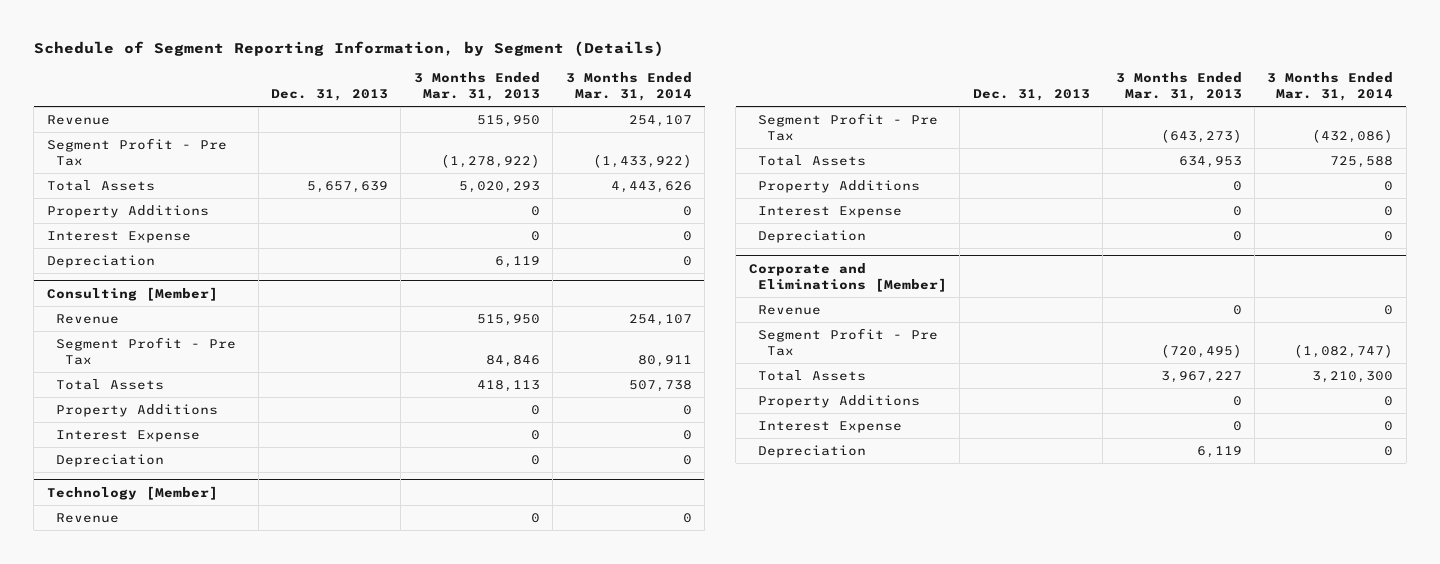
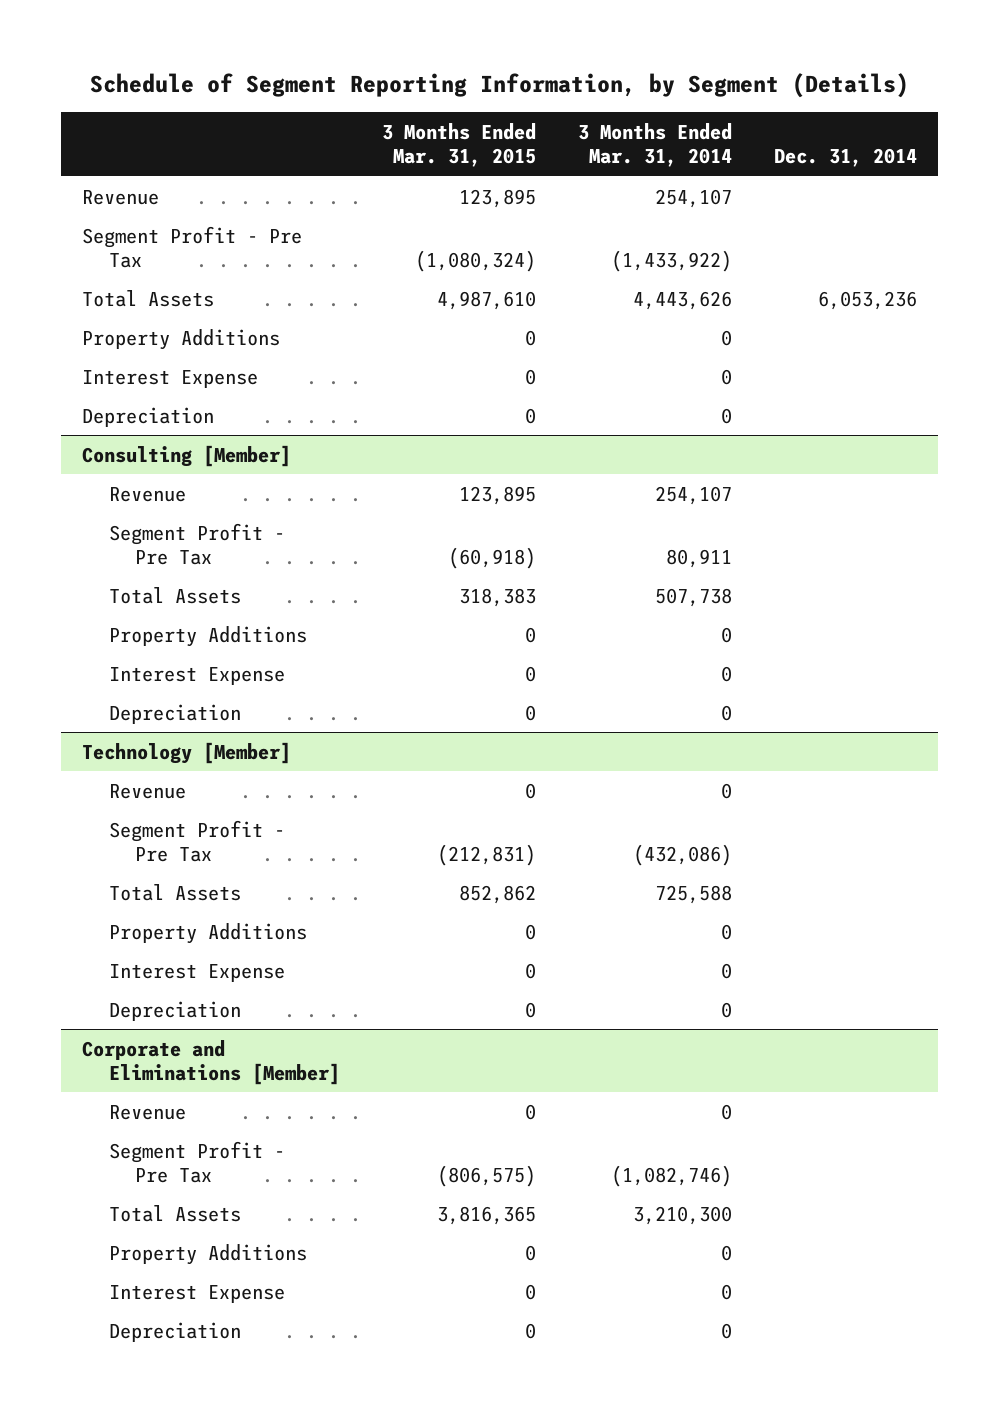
[270,89,388,102] Dec. 31, 2013 -> none
[413,72,540,102] 3 Months Ended Mar. 31, 2013 -> none
none -> [381,122,536,167] 3 Months Ended Mar. 31, 2015
none -> [773,147,917,167] Dec. 31, 2014
[1294,343,1394,358] (1,082,747) -> [610,1164,732,1187] (1,082,746)

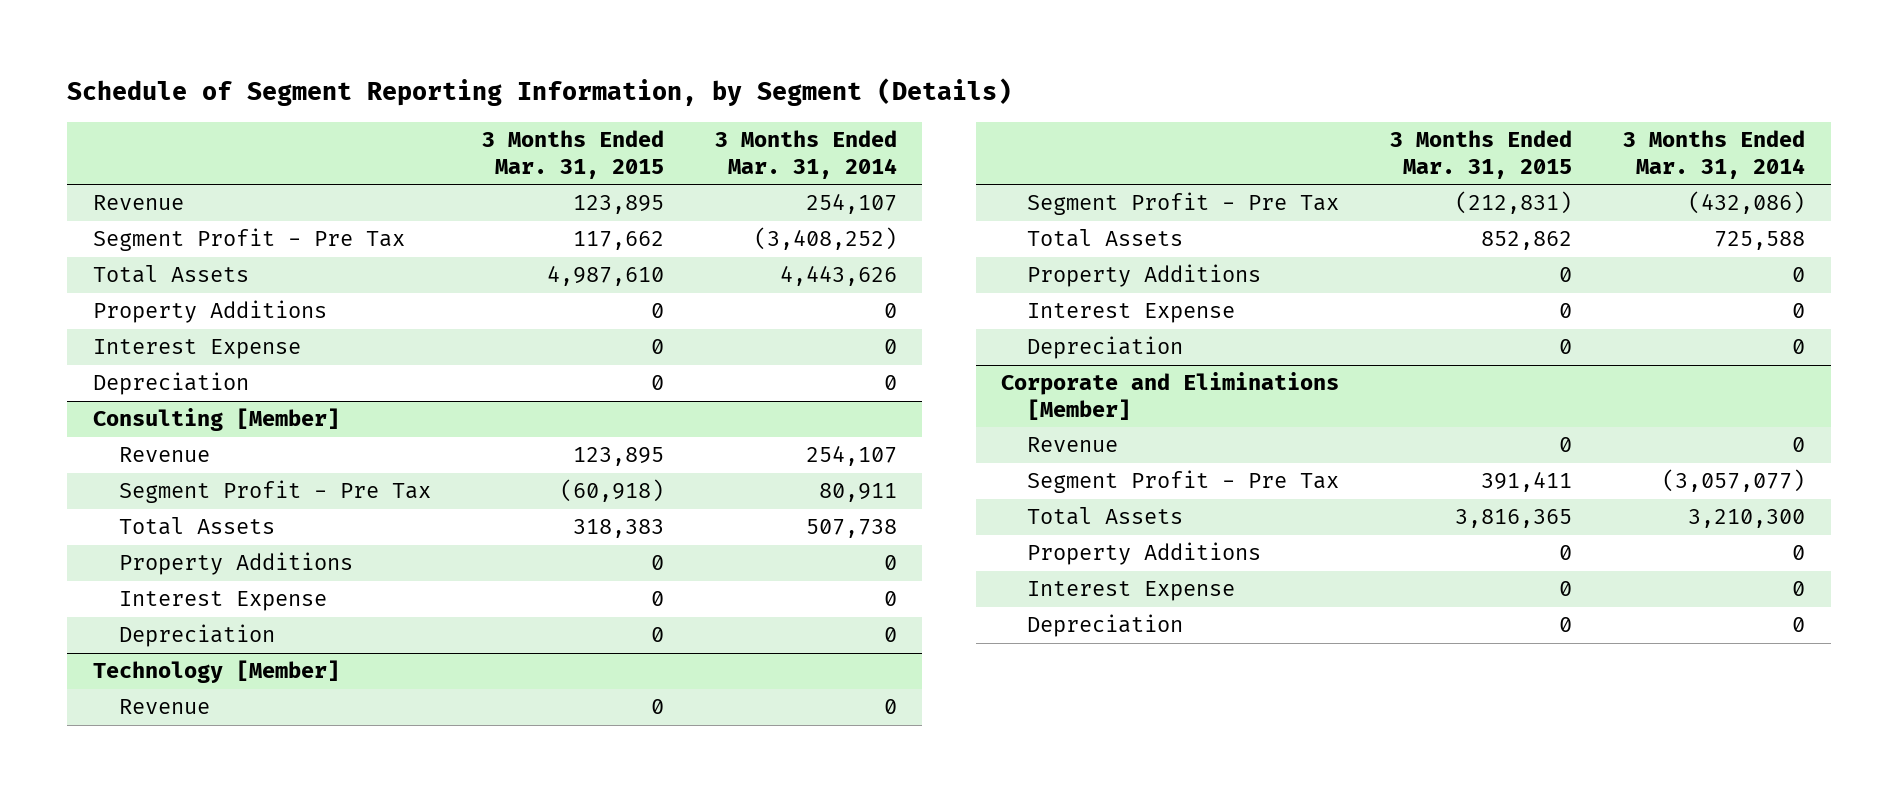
[773,147,917,167] Dec. 31, 2014 -> none
[414,249,536,272] (1,080,324) -> [572,231,664,251] 117,662
[610,249,732,272] (1,433,922) -> [753,227,897,251] (3,408,252)
[436,1164,536,1187] (806,575) -> [1481,472,1573,493] 391,411
[610,1164,732,1187] (1,082,746) -> [1662,469,1806,493] (3,057,077)

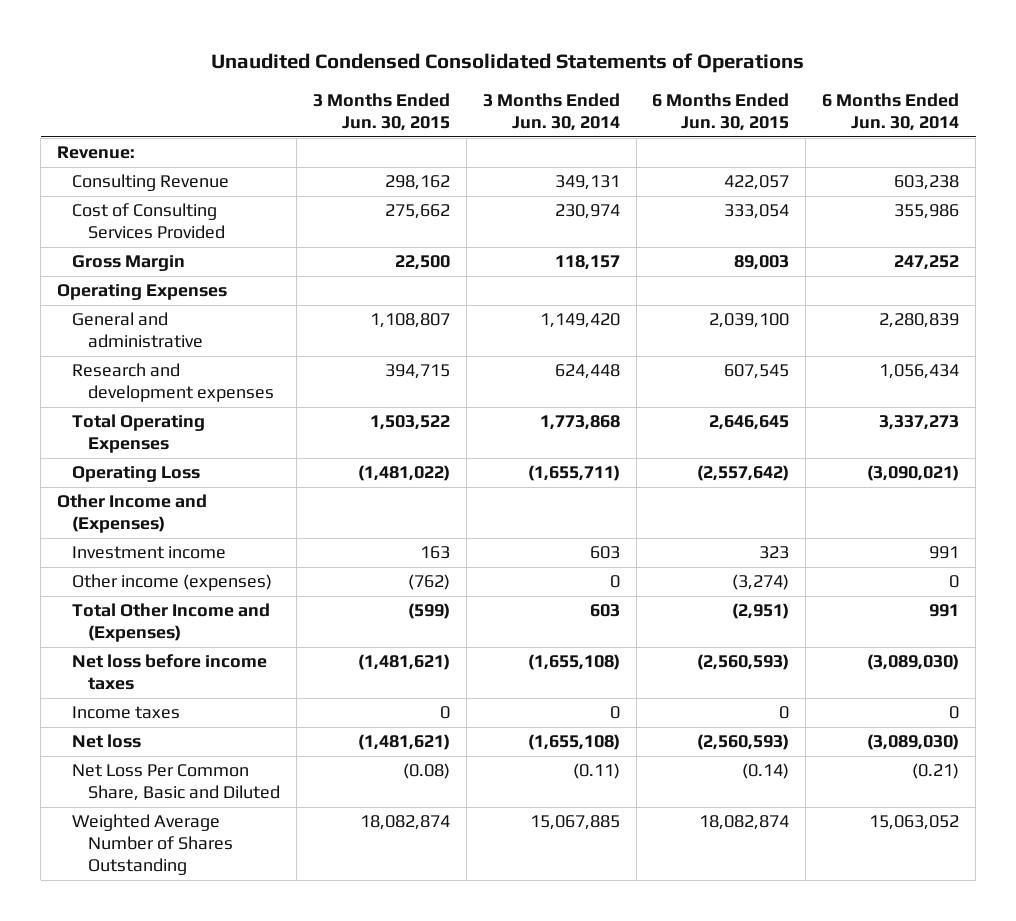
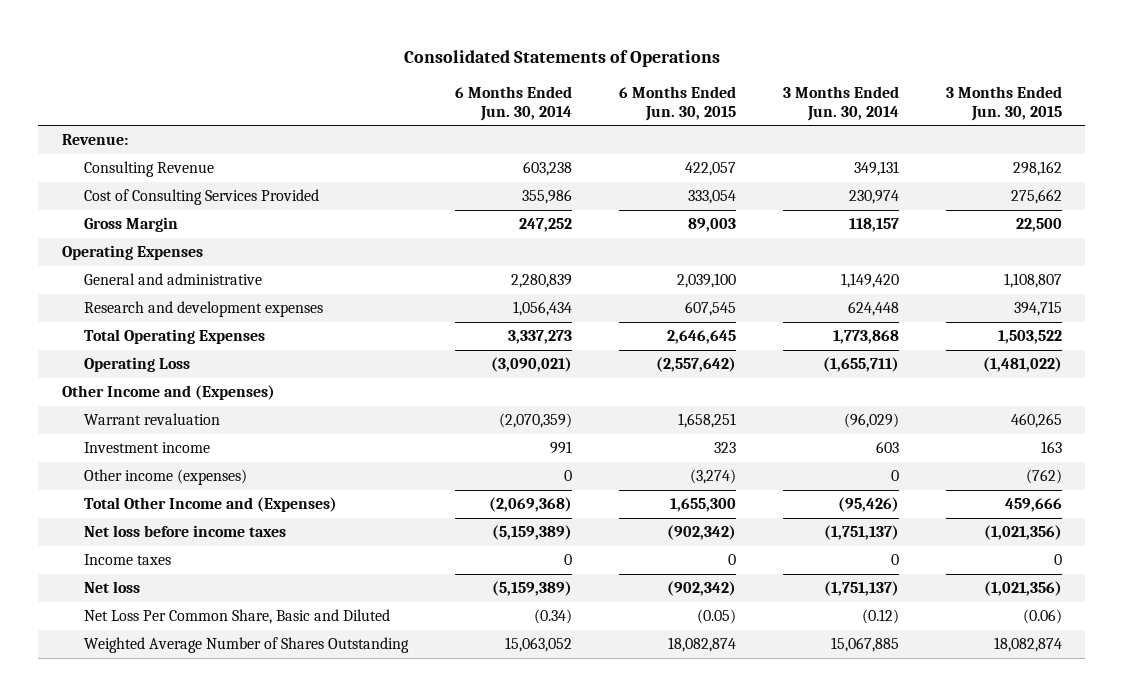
[211,53,805,74] Unaudited Condensed Consolidated Statements of Operations -> [403,49,720,67] Consolidated Statements of Operations
none -> [83,413,220,426] Warrant revaluation
[407,603,450,620] (599) -> [1004,498,1062,513] 459,666
[589,604,620,618] 603 -> [837,497,899,513] (95,426)
[732,603,790,620] (2,951) -> [669,498,736,513] 1,655,300
[929,604,960,618] 991 -> [488,497,572,513] (2,069,368)
[357,654,450,671] (1,481,621) -> [983,525,1062,541] (1,021,356)
[527,654,620,671] (1,655,108) -> [823,525,899,541] (1,751,137)
[697,654,790,671] (2,560,593) -> [666,525,736,541] (902,342)
[867,654,960,671] (3,089,030) -> [491,525,572,541] (5,159,389)
[357,734,450,751] (1,481,621) -> [983,581,1062,597] (1,021,356)
[527,734,620,751] (1,655,108) -> [823,581,899,597] (1,751,137)
[697,734,790,751] (2,560,593) -> [666,581,736,597] (902,342)
[867,734,960,751] (3,089,030) -> [491,581,572,597] (5,159,389)
[402,763,450,780] (0.08) -> [1022,609,1062,625] (0.06)
[572,763,620,780] (0.11) -> [861,609,899,625] (0.12)
[742,763,790,780] (0.14) -> [696,609,736,625] (0.05)
[912,763,960,780] (0.21) -> [533,609,572,625] (0.34)

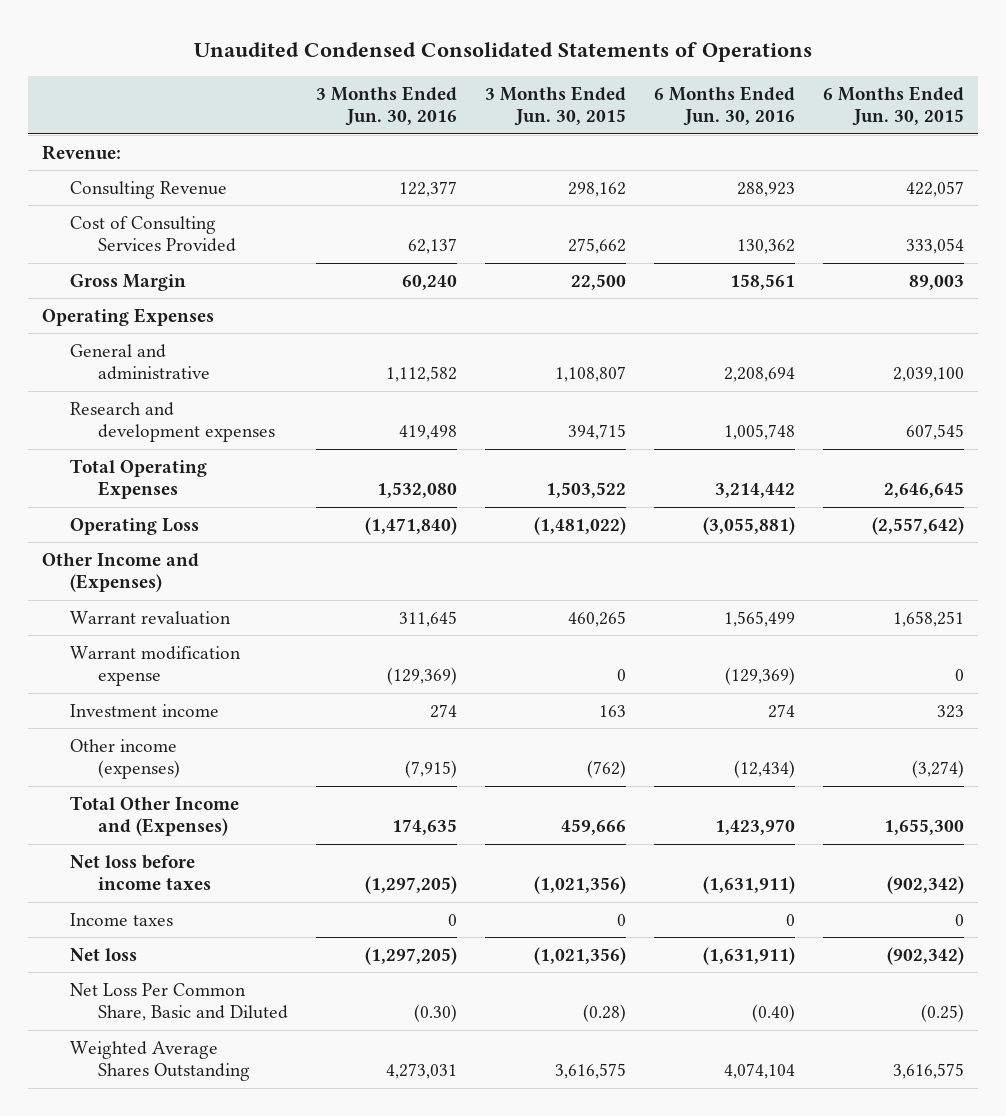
[403,49,720,67] Consolidated Statements of Operations -> [193,42,812,63] Unaudited Condensed Consolidated Statements of Operations
[454,85,572,121] 6 Months Ended Jun. 30, 2014 -> none
[782,85,899,121] 3 Months Ended Jun. 30, 2014 -> none
none -> [316,86,458,127] 3 Months Ended Jun. 30, 2016
none -> [653,86,795,127] 6 Months Ended Jun. 30, 2016
none -> [70,645,242,687] Warrant modification expense
[696,609,736,625] (0.05) -> [920,1004,964,1023] (0.25)
[1022,609,1062,625] (0.06) -> [583,1004,627,1023] (0.28)
[83,637,409,654] Weighted Average Number of Shares Outstanding -> [70,1040,251,1082] Weighted Average Shares Outstanding
[667,637,736,653] 18,082,874 -> [892,1063,964,1080] 3,616,575
[993,637,1062,653] 18,082,874 -> [555,1063,627,1080] 3,616,575

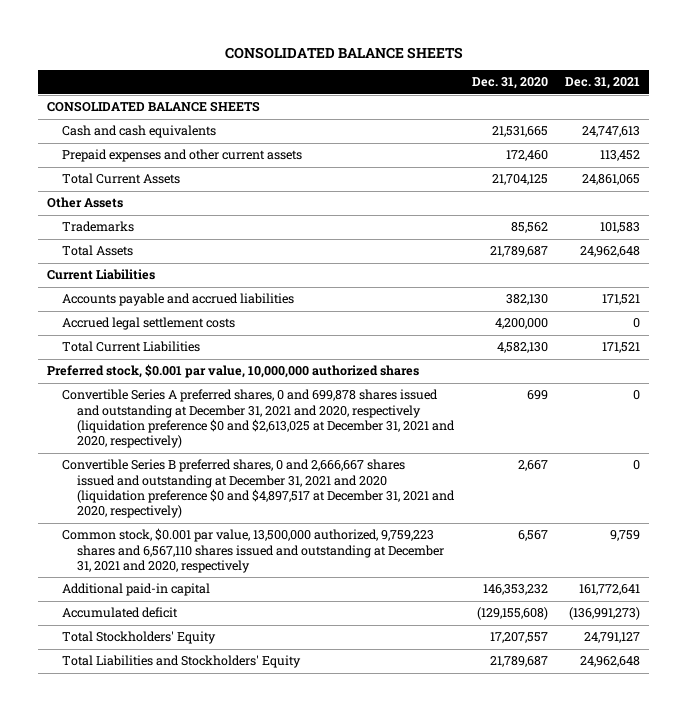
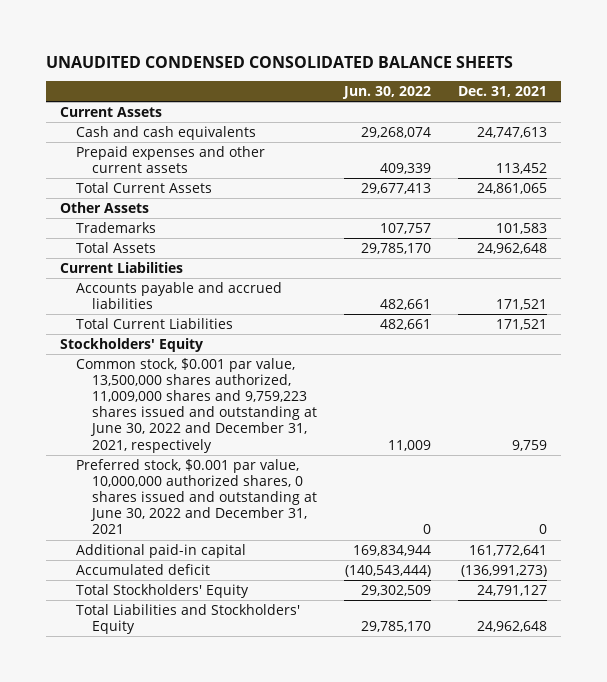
[224,46,463,59] CONSOLIDATED BALANCE SHEETS -> [46,55,514,68] UNAUDITED CONDENSED CONSOLIDATED BALANCE SHEETS
[471,77,548,90] Dec. 31, 2020 -> none
none -> [341,85,431,99] Jun. 30, 2022
[47,101,261,113] CONSOLIDATED BALANCE SHEETS -> none
none -> [60,106,163,117] Current Assets
[62,317,236,331] Accrued legal settlement costs -> none
[47,364,420,379] Preferred stock, $0.001 par value, 10,000,000 authorized shares -> none
[62,459,455,519] Convertible Series B preferred shares, 0 and 2,666,667 shares issued and outstanding at December 31, 2021 and 2020 (liquidation preference $0 and $4,897,517 at December 31, 2021 and 2020, respectively) -> none
none -> [60,337,204,352] Stockholders' Equity
[62,389,455,449] Convertible Series A preferred shares, 0 and 699,878 shares issued and outstanding at December 31, 2021 and 2020, respectively (liquidation preference $0 and $2,613,025 at December 31, 2021 and 2020, respectively) -> [75,357,317,453] Common stock, $0.001 par value, 13,500,000 shares authorized, 11,009,000 shares and 9,759,223 shares issued and outstanding at June 30, 2022 and December 31, 2021, respectively
[633,390,641,401] 0 -> [512,439,548,451] 9,759
[62,528,444,574] Common stock, $0.001 par value, 13,500,000 authorized, 9,759,223 shares and 6,567,110 shares issued and outstanding at December 31, 2021 and 2020, respectively -> [75,458,317,535] Preferred stock, $0.001 par value, 10,000,000 authorized shares, 0 shares issued and outstanding at June 30, 2022 and December 31, 2021
[610,530,641,542] 9,759 -> [539,524,548,535] 0

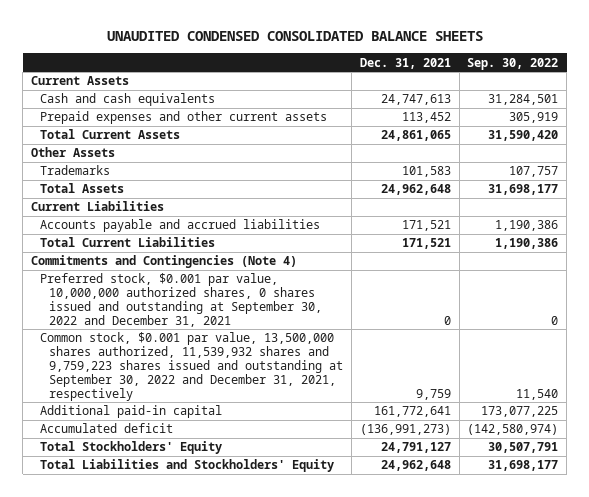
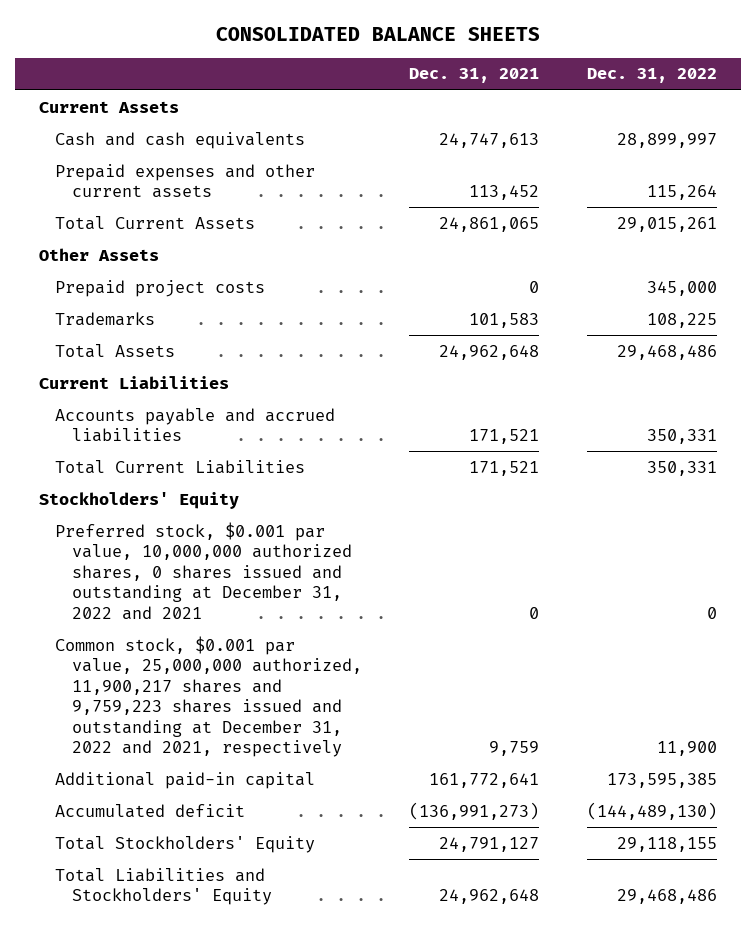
[106,31,483,42] UNAUDITED CONDENSED CONSOLIDATED BALANCE SHEETS -> [216,26,541,41] CONSOLIDATED BALANCE SHEETS
[467,57,559,70] Sep. 30, 2022 -> none
none -> [587,68,718,84] Dec. 31, 2022
none -> [55,279,266,297] Prepaid project costs
[30,255,297,269] Commitments and Contingencies (Note 4) -> none
none -> [39,491,240,509] Stockholders' Equity
[40,273,323,327] Preferred stock, $0.001 par value, 10,000,000 authorized shares, 0 shares issued and outstanding at September 30, 2022 and December 31, 2021 -> [55,521,352,620] Preferred stock, $0.001 par value, 10,000,000 authorized shares, 0 shares issued and outstanding at December 31, 2022 and 2021
[40,332,344,401] Common stock, $0.001 par value, 13,500,000 shares authorized, 11,539,932 shares and 9,759,223 shares issued and outstanding at September 30, 2022 and December 31, 2021, respectively -> [55,635,362,757] Common stock, $0.001 par value, 25,000,000 authorized, 11,900,217 shares and 9,759,223 shares issued and outstanding at December 31, 2022 and 2021, respectively

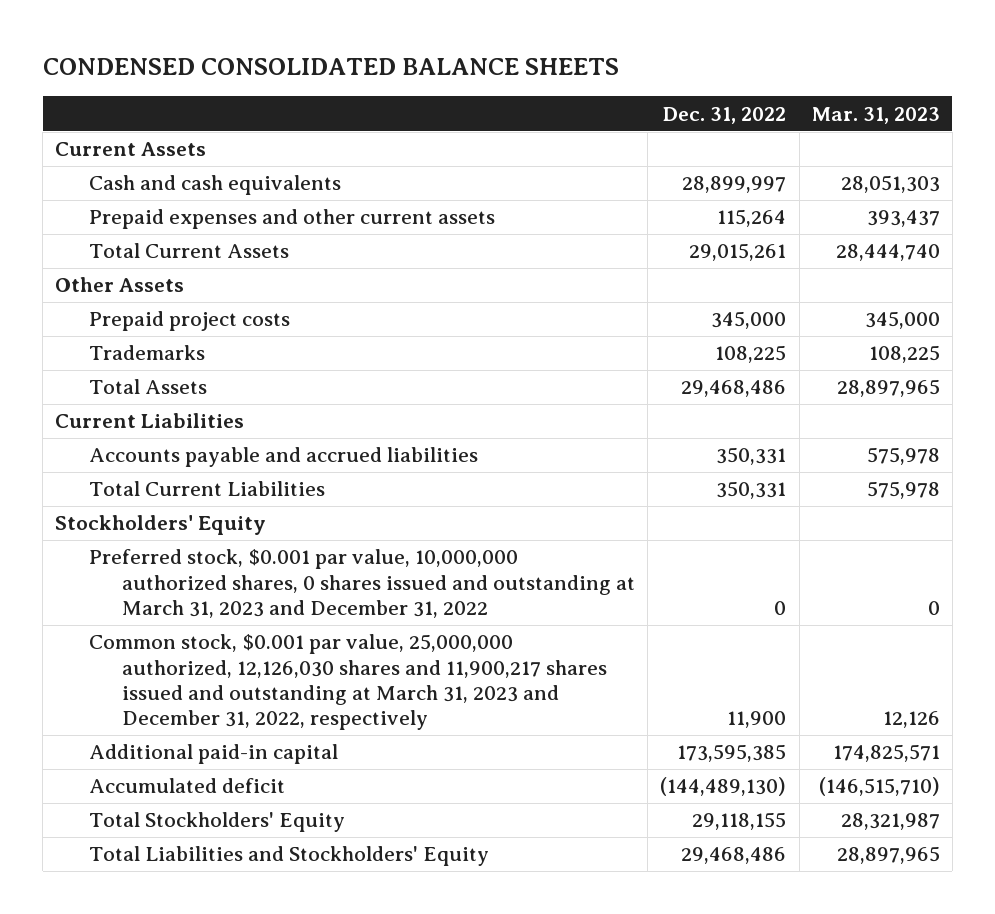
[216,26,541,41] CONSOLIDATED BALANCE SHEETS -> [42,58,619,76] CONDENSED CONSOLIDATED BALANCE SHEETS
[409,68,540,84] Dec. 31, 2021 -> none
none -> [811,106,940,124] Mar. 31, 2023
[55,521,352,620] Preferred stock, $0.001 par value, 10,000,000 authorized shares, 0 shares issued and outstanding at December 31, 2022 and 2021 -> [88,549,636,619] Preferred stock, $0.001 par value, 10,000,000 authorized shares, 0 shares issued and outstanding at March 31, 2023 and December 31, 2022
[55,635,362,757] Common stock, $0.001 par value, 25,000,000 authorized, 11,900,217 shares and 9,759,223 shares issued and outstanding at December 31, 2022 and 2021, respectively -> [88,634,608,731] Common stock, $0.001 par value, 25,000,000 authorized, 12,126,030 shares and 11,900,217 shares issued and outstanding at March 31, 2023 and December 31, 2022, respectively

